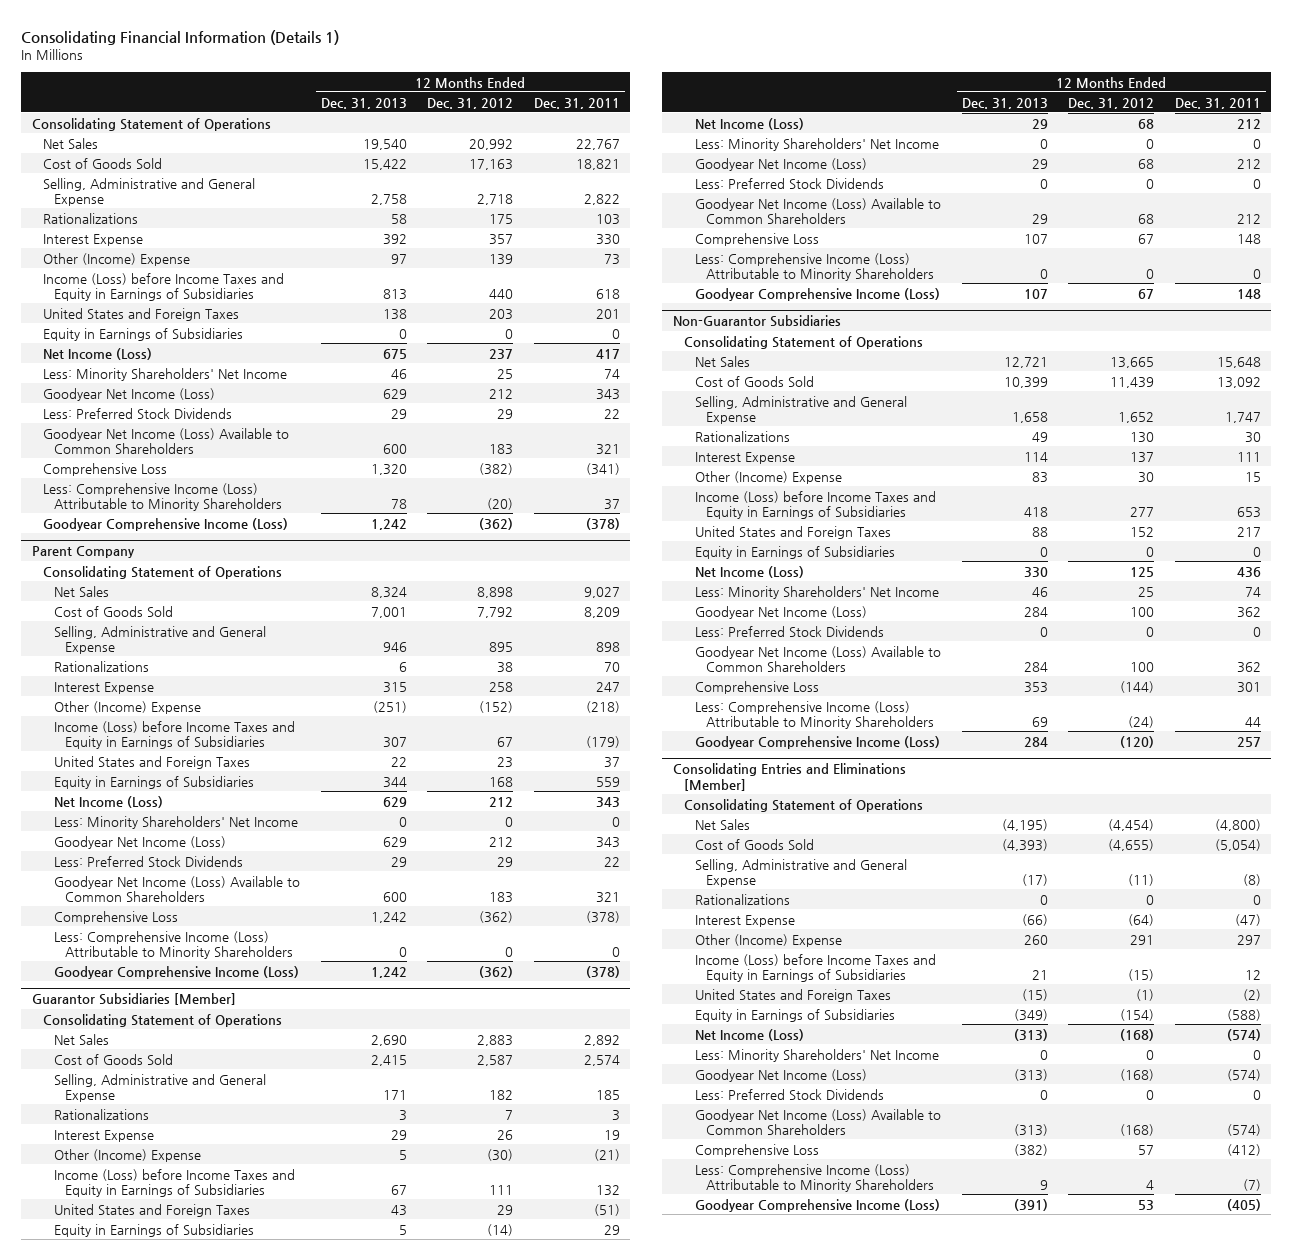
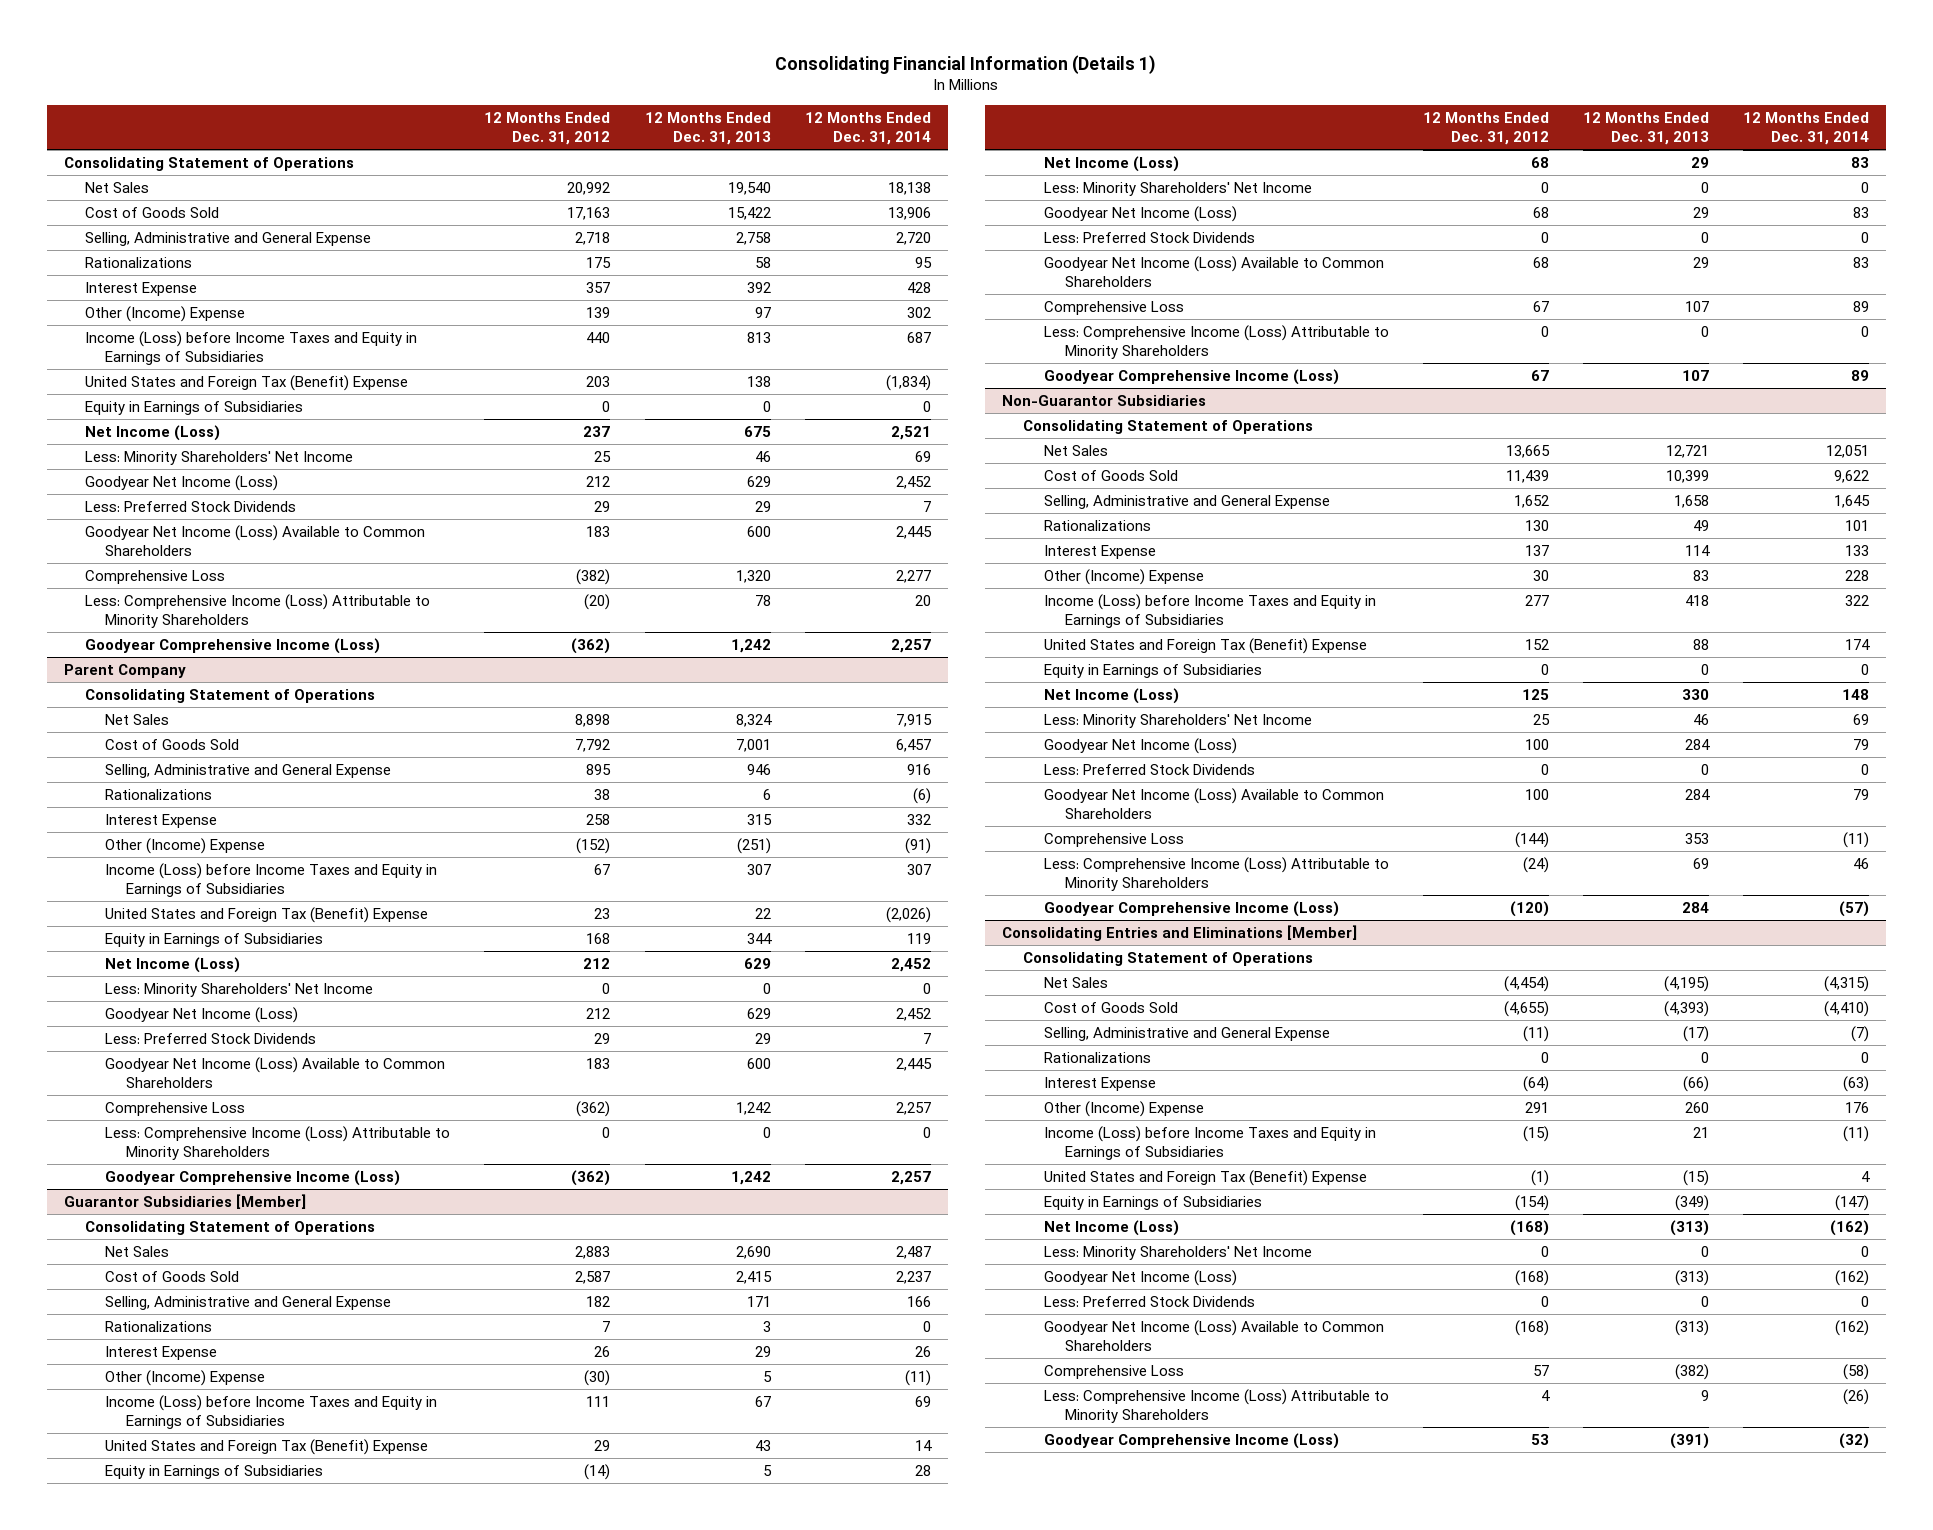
[533,97,620,109] Dec. 31, 2011 -> none
none -> [804,112,931,146] 12 Months Ended Dec. 31, 2014
[42,307,239,321] United States and Foreign Taxes -> [84,374,408,391] United States and Foreign Tax (Benefit) Expense
[54,755,251,769] United States and Foreign Taxes -> [105,906,429,923] United States and Foreign Tax (Benefit) Expense
[54,1203,251,1217] United States and Foreign Taxes -> [105,1438,429,1455] United States and Foreign Tax (Benefit) Expense
[695,525,892,539] United States and Foreign Taxes -> [1044,637,1368,654] United States and Foreign Tax (Benefit) Expense
[695,988,892,1002] United States and Foreign Taxes -> [1044,1169,1368,1186] United States and Foreign Tax (Benefit) Expense

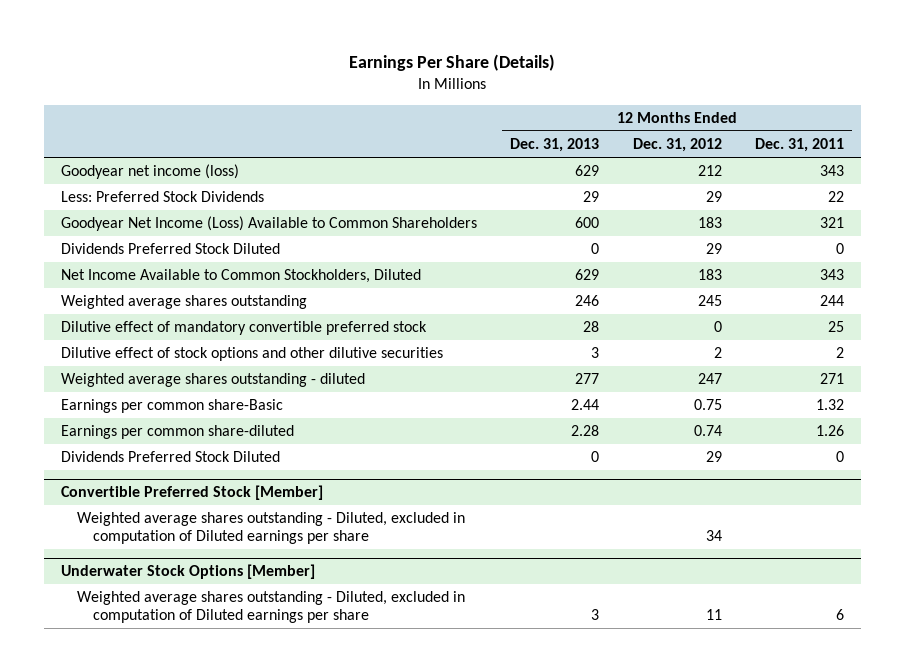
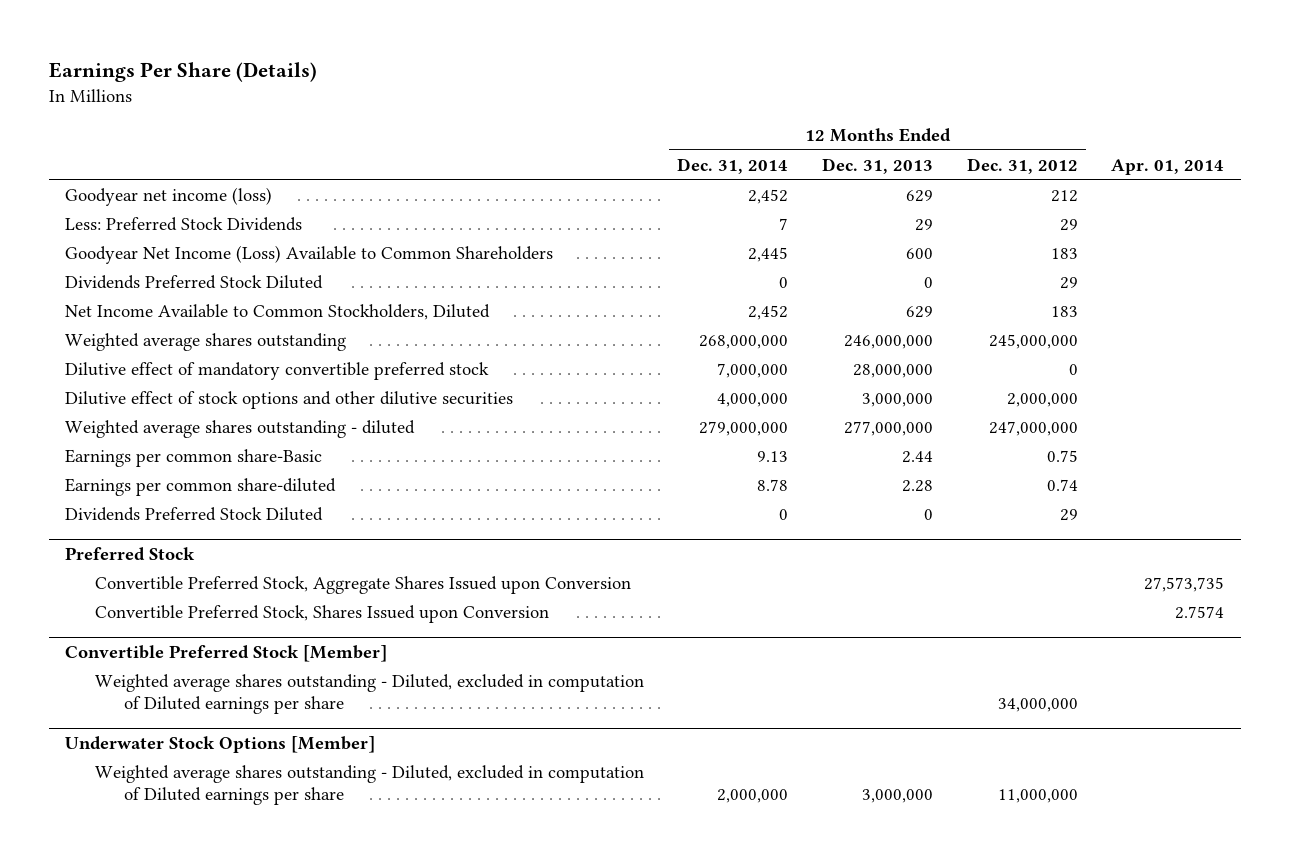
[754,138,844,153] Dec. 31, 2011 -> none
none -> [677,157,789,174] Dec. 31, 2014
none -> [1111,158,1225,175] Apr. 01, 2014
[575,295,600,307] 246 -> [844,334,934,349] 246,000,000
[697,295,722,307] 245 -> [988,333,1078,349] 245,000,000
[583,321,600,333] 28 -> [853,363,934,378] 28,000,000
[591,347,600,359] 3 -> [862,392,934,407] 3,000,000
[713,347,722,359] 2 -> [1006,392,1078,407] 2,000,000
[575,373,600,385] 277 -> [844,420,934,436] 277,000,000
[697,373,722,385] 247 -> [988,420,1078,436] 247,000,000
none -> [65,546,196,561] Preferred Stock
none -> [94,575,631,594] Convertible Preferred Stock, Aggregate Shares Issued upon Conversion
none -> [94,604,549,623] Convertible Preferred Stock, Shares Issued upon Conversion
[705,530,722,542] 34 -> [997,697,1078,712] 34,000,000
[591,609,600,621] 3 -> [862,788,934,803] 3,000,000
[705,609,722,621] 11 -> [997,788,1078,803] 11,000,000

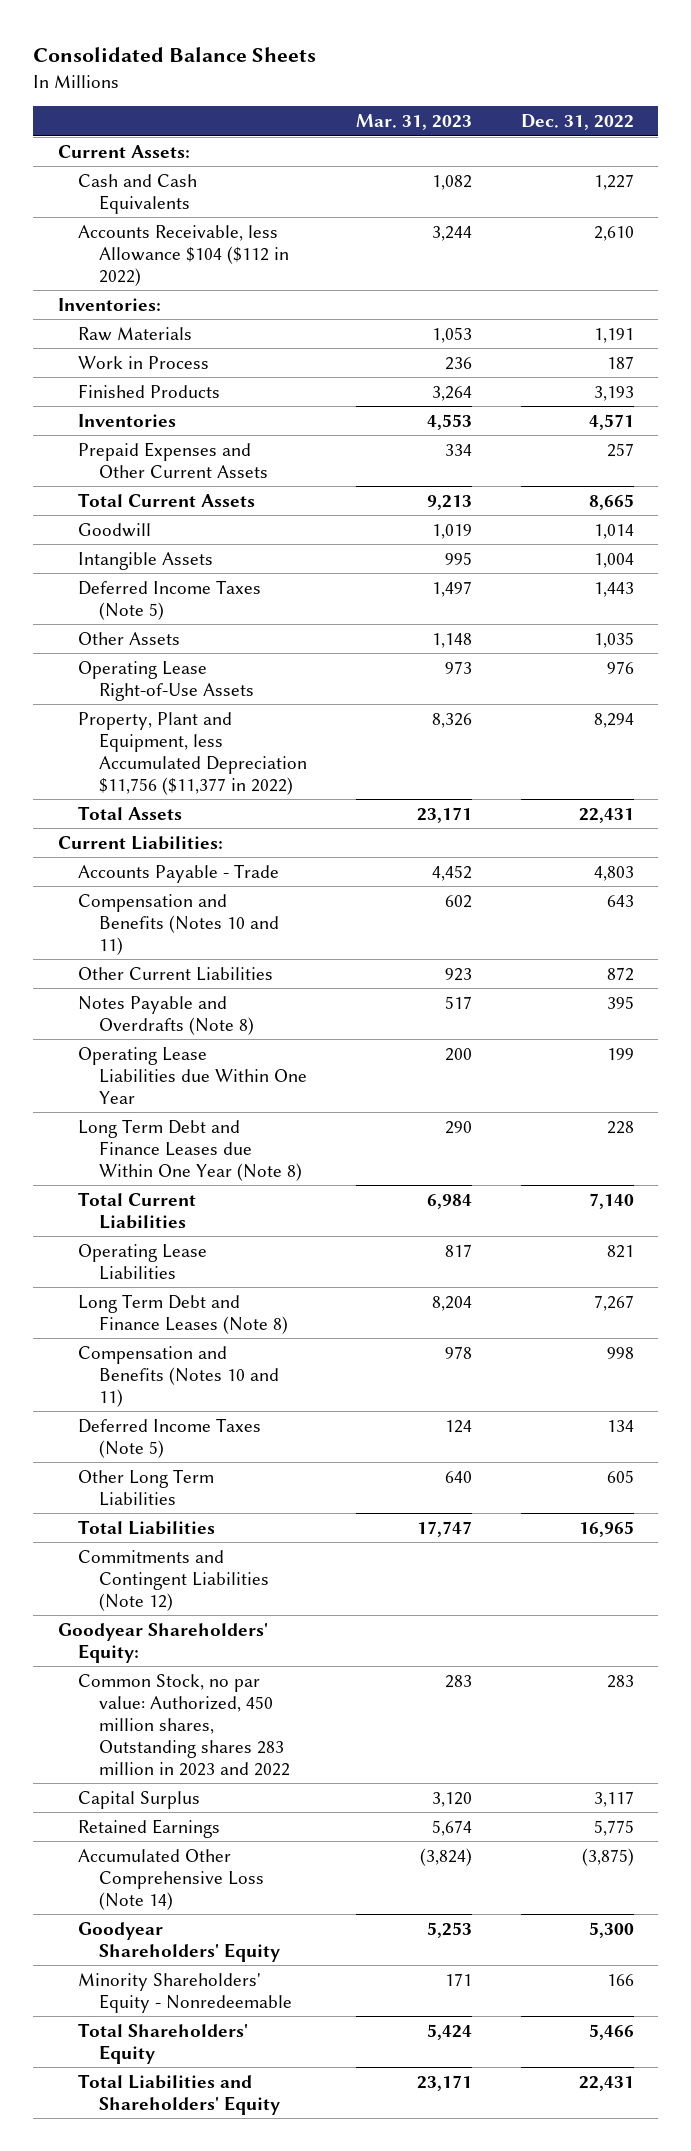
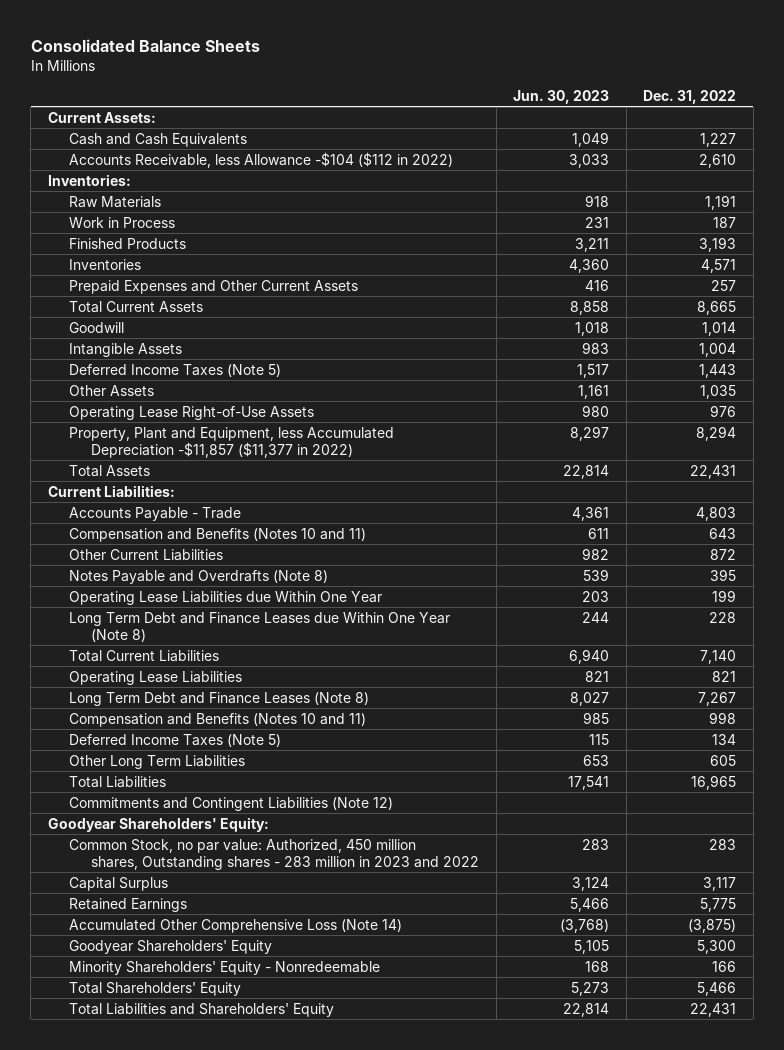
[356,114,473,131] Mar. 31, 2023 -> none
none -> [513,89,610,104] Jun. 30, 2023
[78,224,290,286] Accounts Receivable, less Allowance $104 ($112 in 2022) -> [69,151,454,168] Accounts Receivable, less Allowance -$104 ($112 in 2022)
[78,711,308,795] Property, Plant and Equipment, less Accumulated Depreciation $11,756 ($11,377 in 2022) -> [69,426,395,458] Property, Plant and Equipment, less Accumulated Depreciation -$11,857 ($11,377 in 2022)
[78,1673,291,1776] Common Stock, no par value: Authorized, 450 million shares, Outstanding shares 283 million in 2023 and 2022 -> [69,838,480,870] Common Stock, no par value: Authorized, 450 million shares, Outstanding shares - 283 million in 2023 and 2022

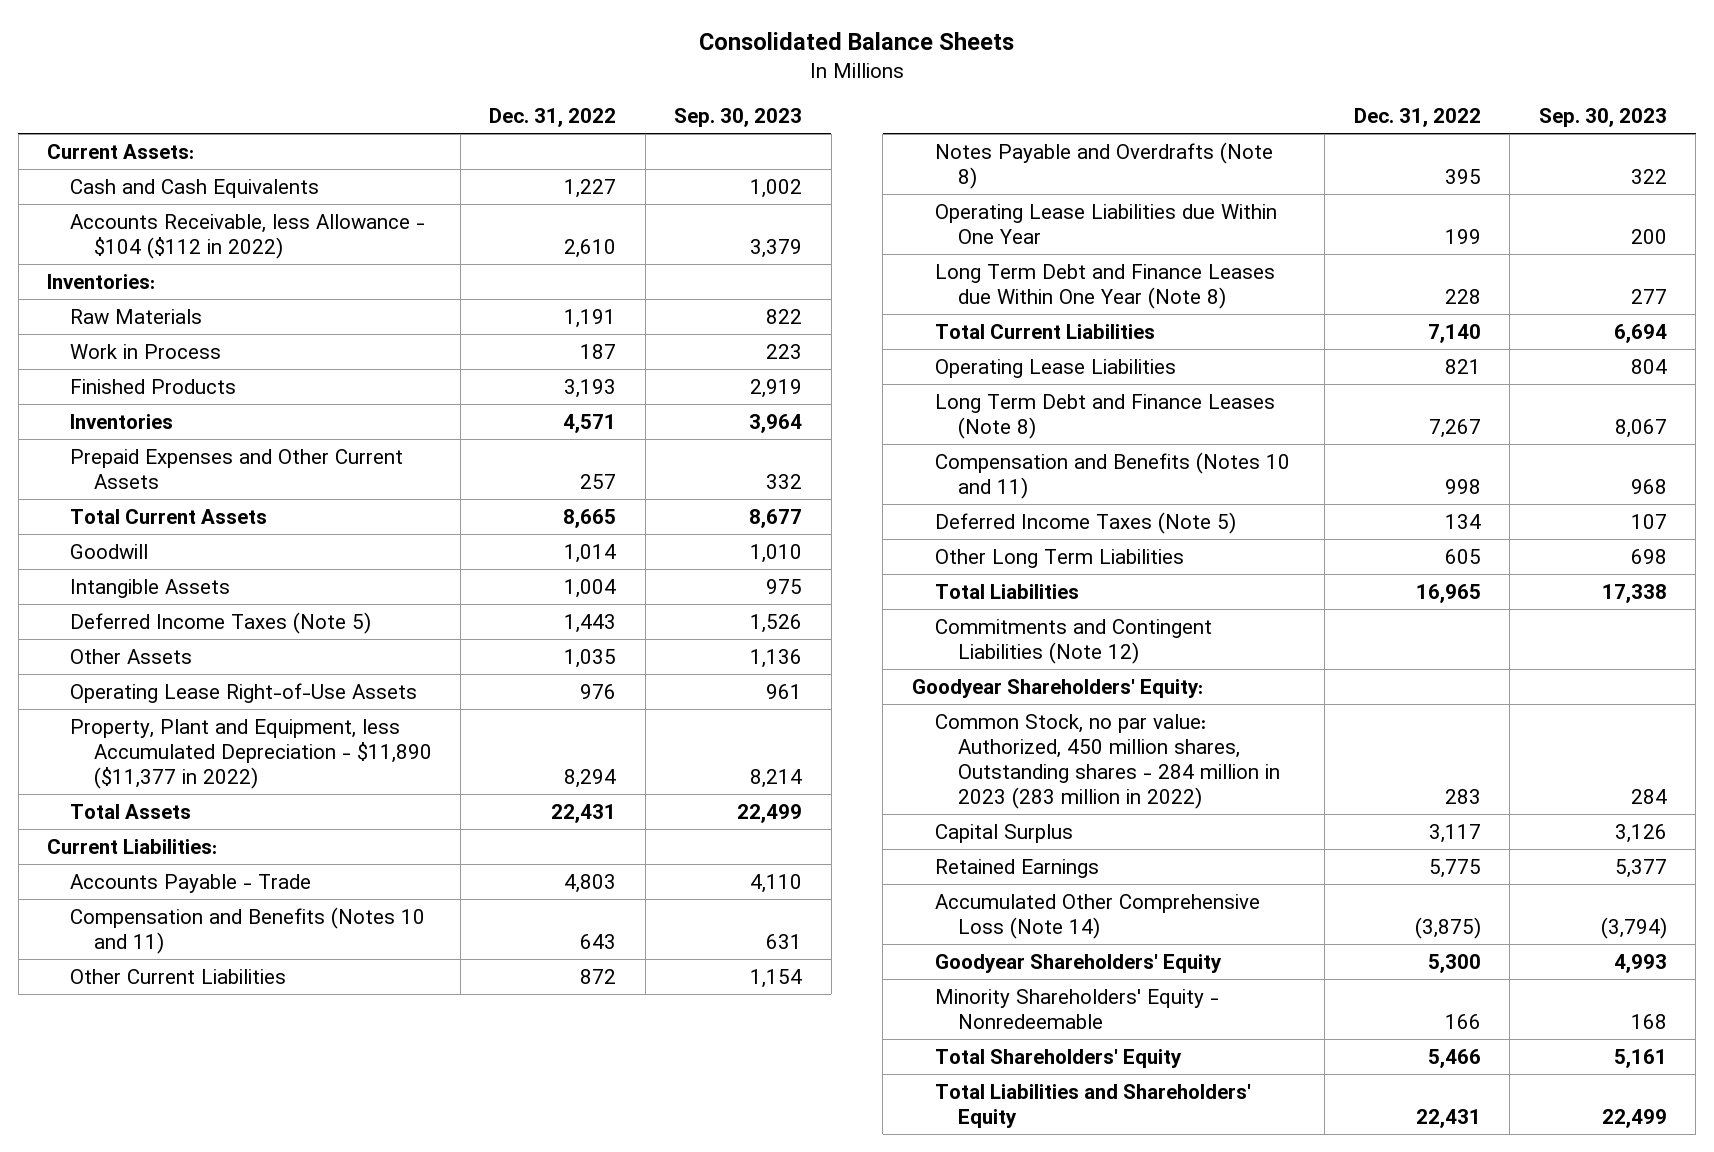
[513,89,610,104] Jun. 30, 2023 -> none
none -> [674,108,803,128] Sep. 30, 2023
[69,151,454,168] Accounts Receivable, less Allowance -$104 ($112 in 2022) -> [70,213,426,259] Accounts Receivable, less Allowance - $104 ($112 in 2022)
[69,426,395,458] Property, Plant and Equipment, less Accumulated Depreciation -$11,857 ($11,377 in 2022) -> [70,718,432,789] Property, Plant and Equipment, less Accumulated Depreciation - $11,890 ($11,377 in 2022)
[69,838,480,870] Common Stock, no par value: Authorized, 450 million shares, Outstanding shares - 283 million in 2023 and 2022 -> [934,713,1281,809] Common Stock, no par value: Authorized, 450 million shares, Outstanding shares - 284 million in 2023 (283 million in 2022)

